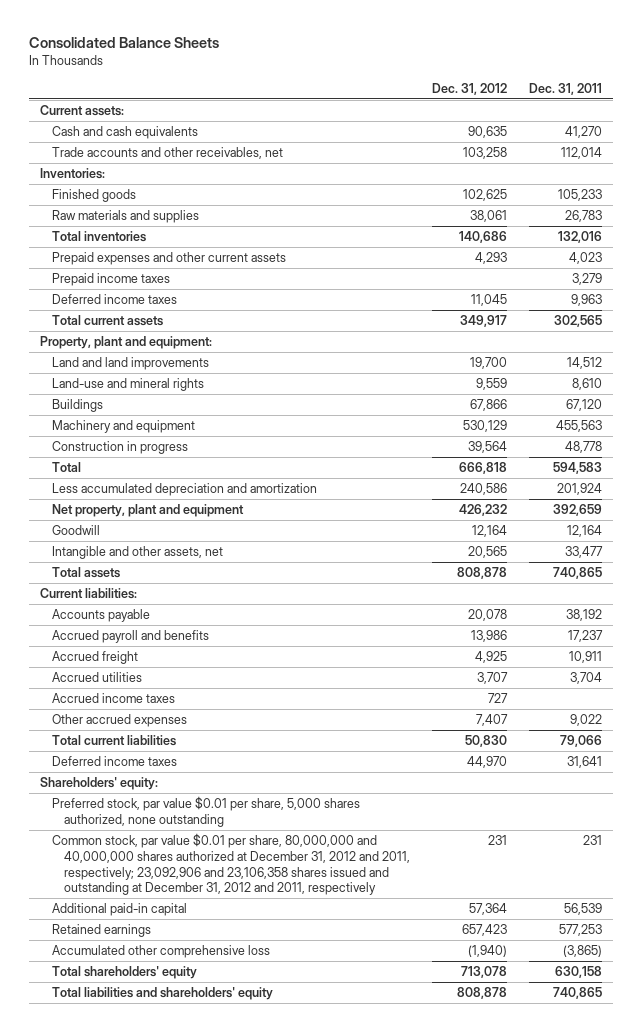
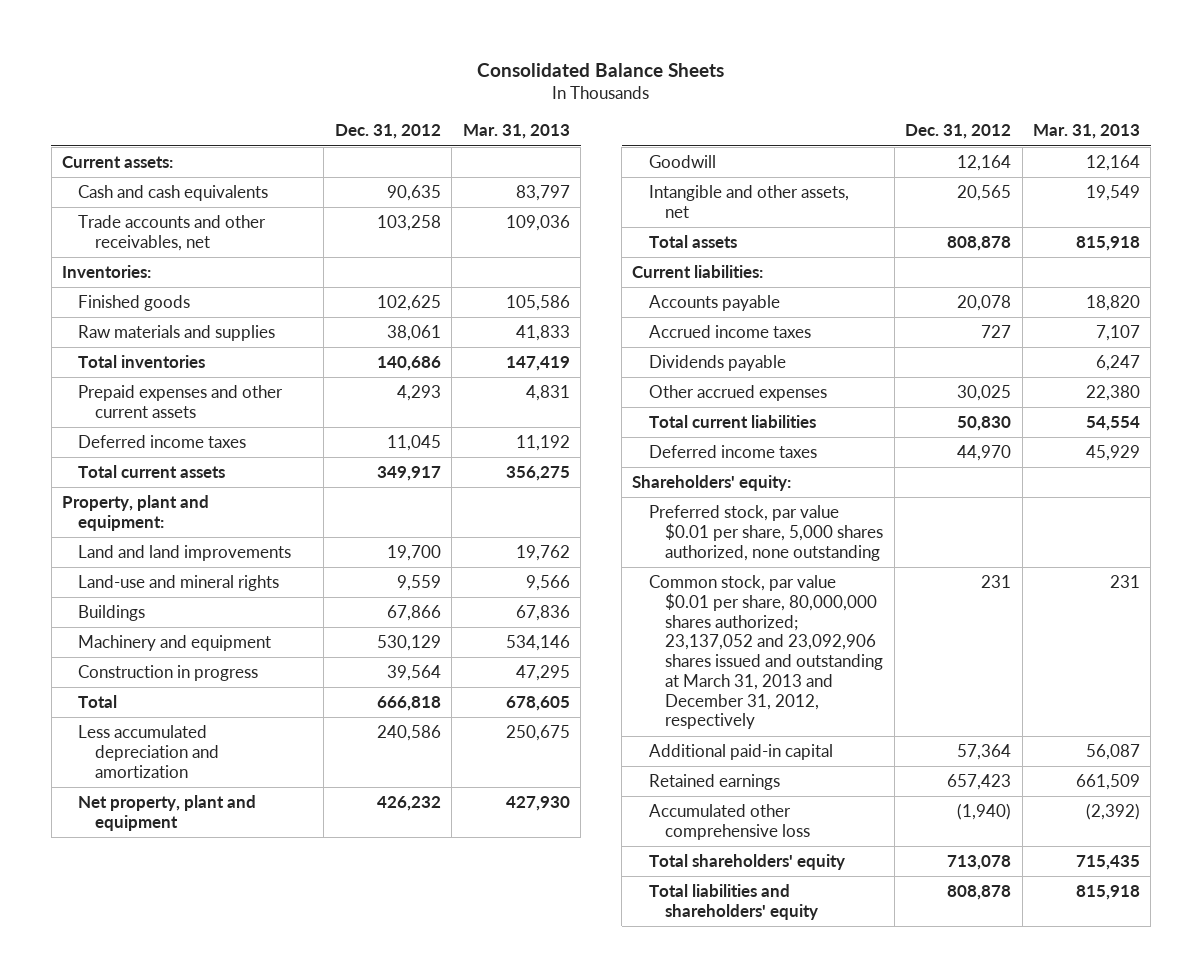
[528,82,602,95] Dec. 31, 2011 -> none
none -> [462,124,570,140] Mar. 31, 2013
[51,273,170,287] Prepaid income taxes -> none
[51,630,209,644] Accrued payroll and benefits -> none
[51,651,138,665] Accrued freight -> none
[51,672,142,683] Accrued utilities -> none
none -> [648,355,786,372] Dividends payable
[475,714,508,727] 7,407 -> [957,385,1012,402] 30,025
[51,833,411,896] Common stock, par value $0.01 per share, 80,000,000 and 40,000,000 shares authorized at December 31, 2012 and 2011, respectively; 23,092,906 and 23,106,358 shares issued and outstanding at December 31, 2012 and 2011, respectively -> [648,575,884,730] Common stock, par value $0.01 per share, 80,000,000 shares authorized; 23,137,052 and 23,092,906 shares issued and outstanding at March 31, 2013 and December 31, 2012, respectively

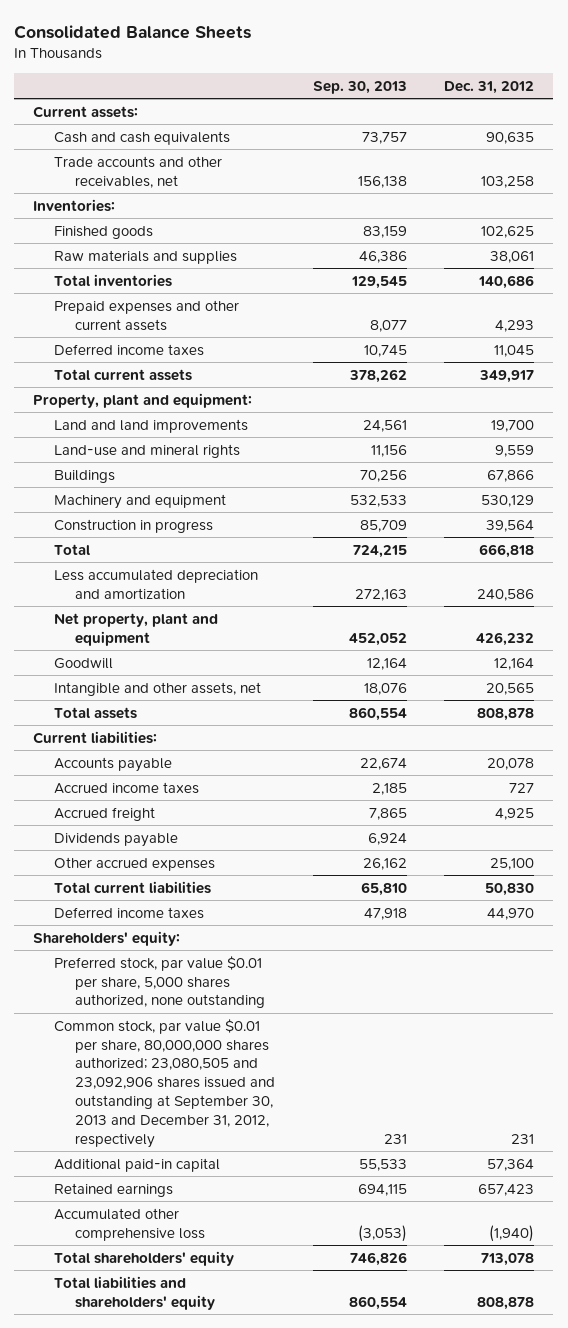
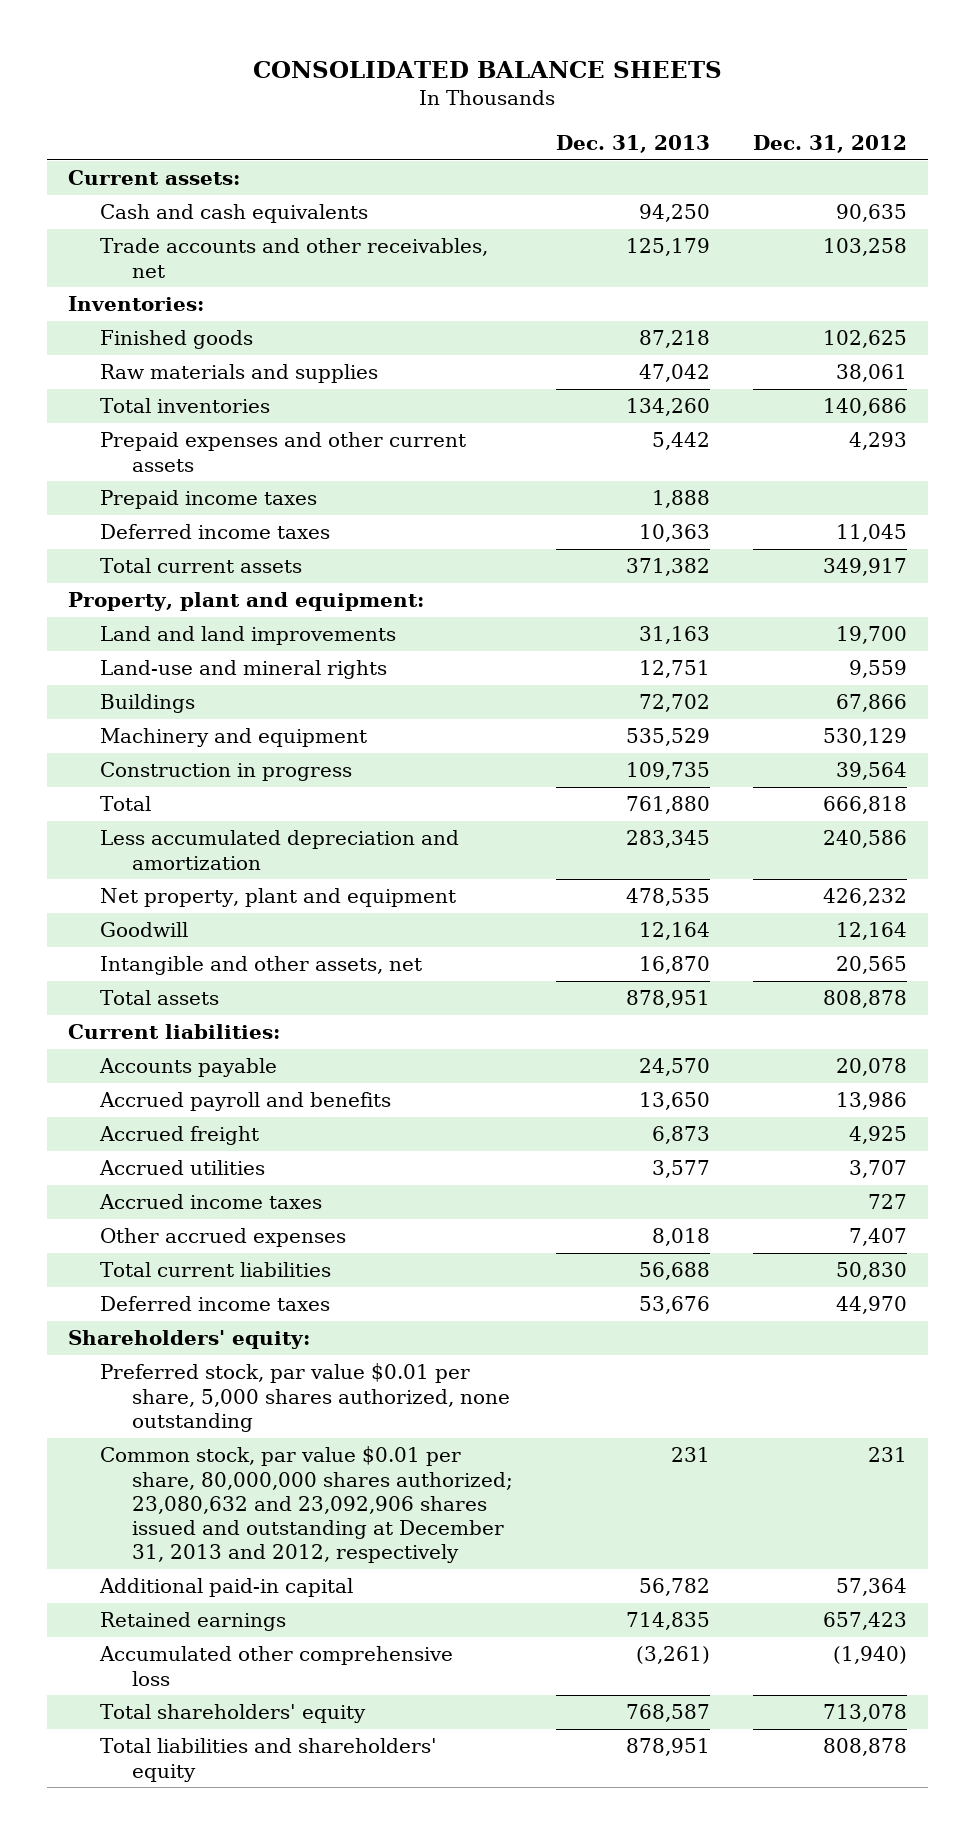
[14,24,252,39] Consolidated Balance Sheets -> [253,61,723,79] CONSOLIDATED BALANCE SHEETS
[312,80,407,94] Sep. 30, 2013 -> none
none -> [555,134,710,153] Dec. 31, 2013
none -> [100,490,318,510] Prepaid income taxes
none -> [99,1092,392,1112] Accrued payroll and benefits
[54,832,179,847] Dividends payable -> none
none -> [99,1160,266,1176] Accrued utilities
[54,781,200,794] Accrued income taxes -> [99,1194,323,1210] Accrued income taxes
[490,857,535,870] 25,100 -> [848,1228,907,1247] 7,407
[54,1018,276,1148] Common stock, par value $0.01 per share, 80,000,000 shares authorized; 23,080,505 and 23,092,906 shares issued and outstanding at September 30, 2013 and December 31, 2012, respectively -> [100,1446,514,1564] Common stock, par value $0.01 per share, 80,000,000 shares authorized; 23,080,632 and 23,092,906 shares issued and outstanding at December 31, 2013 and 2012, respectively

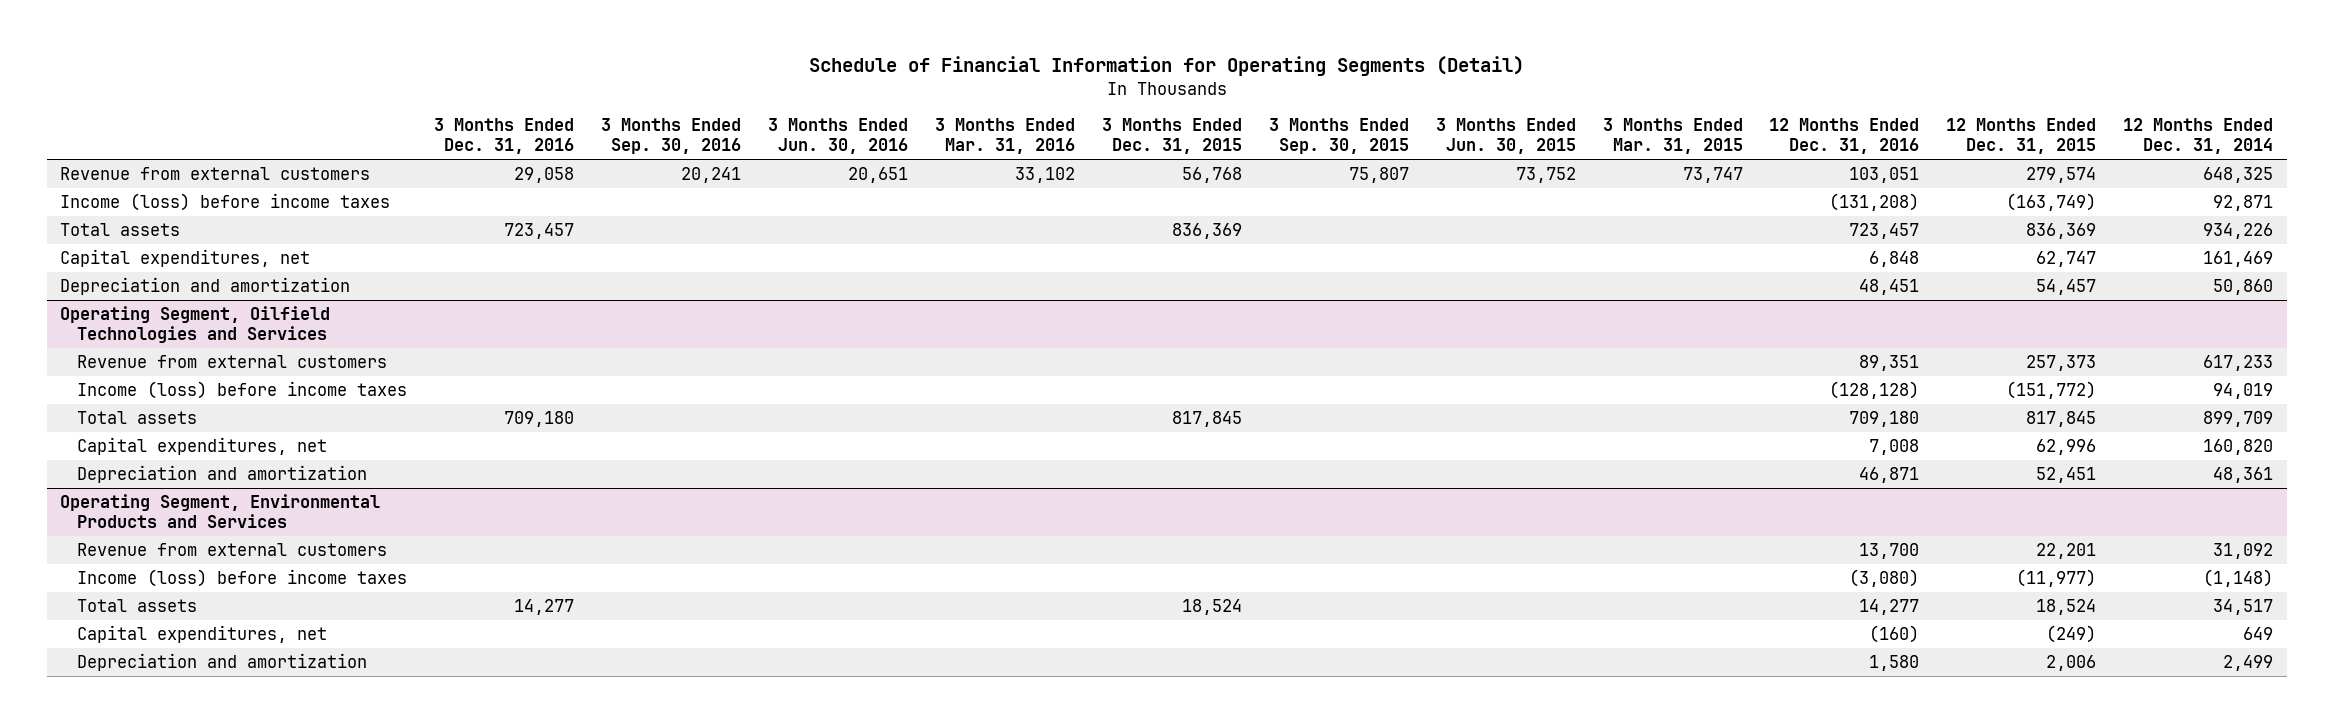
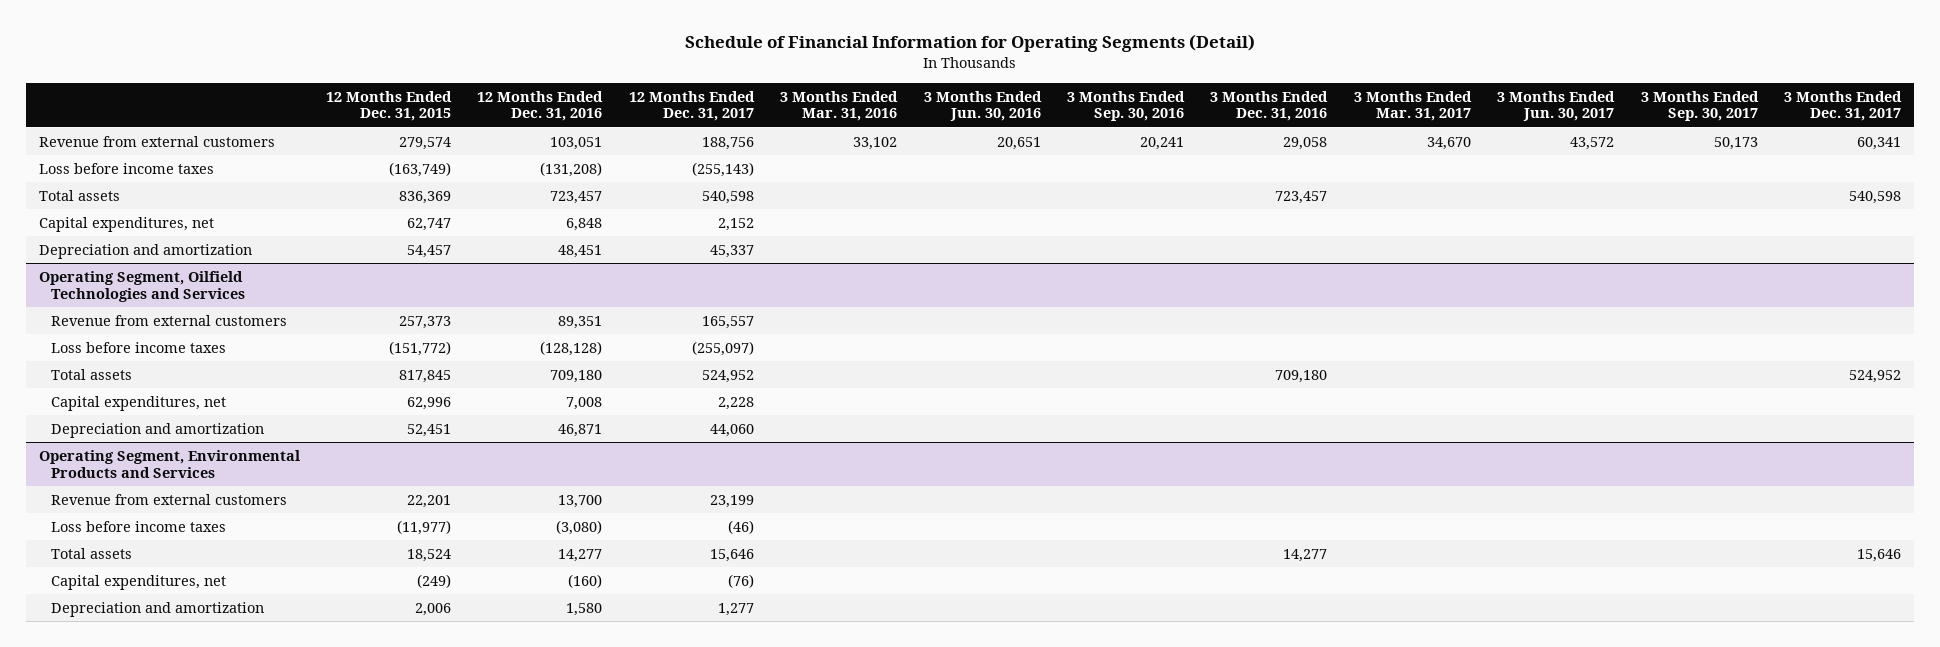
[1101,118,1242,155] 3 Months Ended Dec. 31, 2015 -> none
[1268,118,1409,155] 3 Months Ended Sep. 30, 2015 -> none
[1435,118,1576,155] 3 Months Ended Jun. 30, 2015 -> none
[1602,118,1743,155] 3 Months Ended Mar. 31, 2015 -> none
[2123,118,2274,155] 12 Months Ended Dec. 31, 2014 -> none
none -> [628,90,755,122] 12 Months Ended Dec. 31, 2017
none -> [1353,90,1472,122] 3 Months Ended Mar. 31, 2017
none -> [1497,90,1616,122] 3 Months Ended Jun. 30, 2017
none -> [1640,90,1759,122] 3 Months Ended Sep. 30, 2017
none -> [1783,90,1902,122] 3 Months Ended Dec. 31, 2017
[60,193,391,212] Income (loss) before income taxes -> [38,162,214,174] Loss before income taxes
[77,381,408,400] Income (loss) before income taxes -> [51,341,227,353] Loss before income taxes
[77,569,408,588] Income (loss) before income taxes -> [51,520,227,532] Loss before income taxes

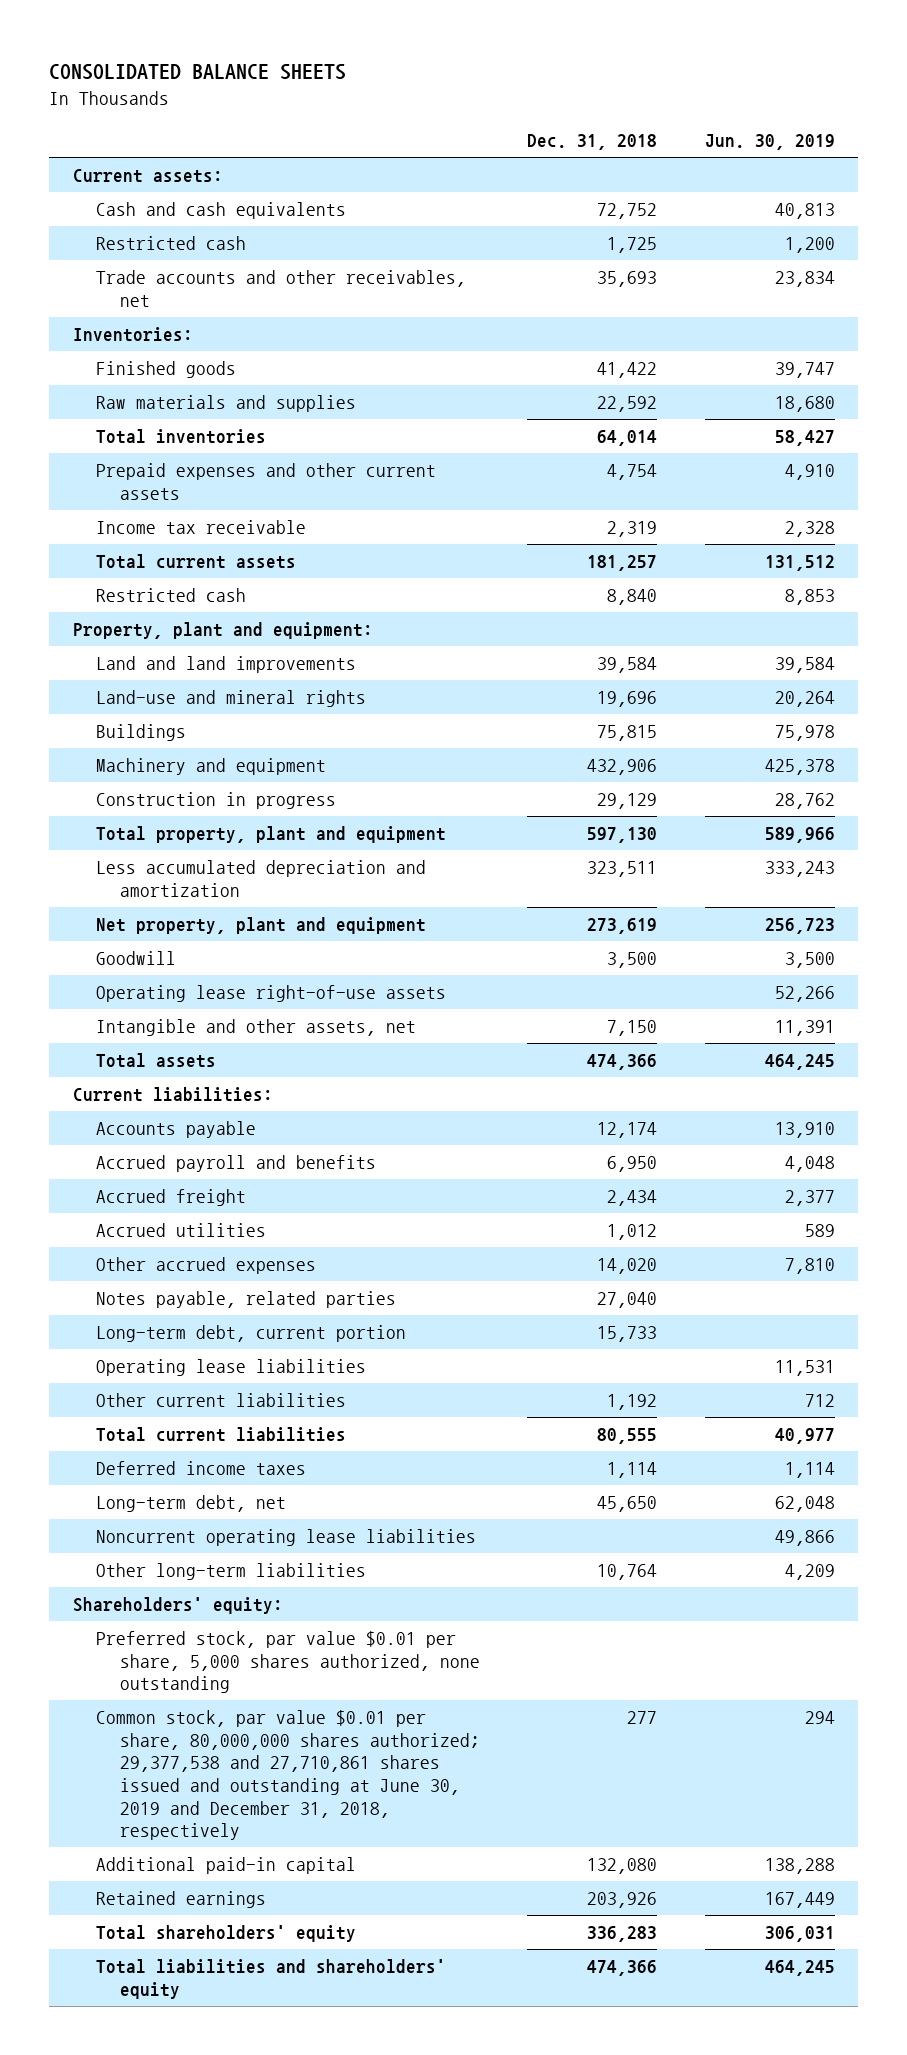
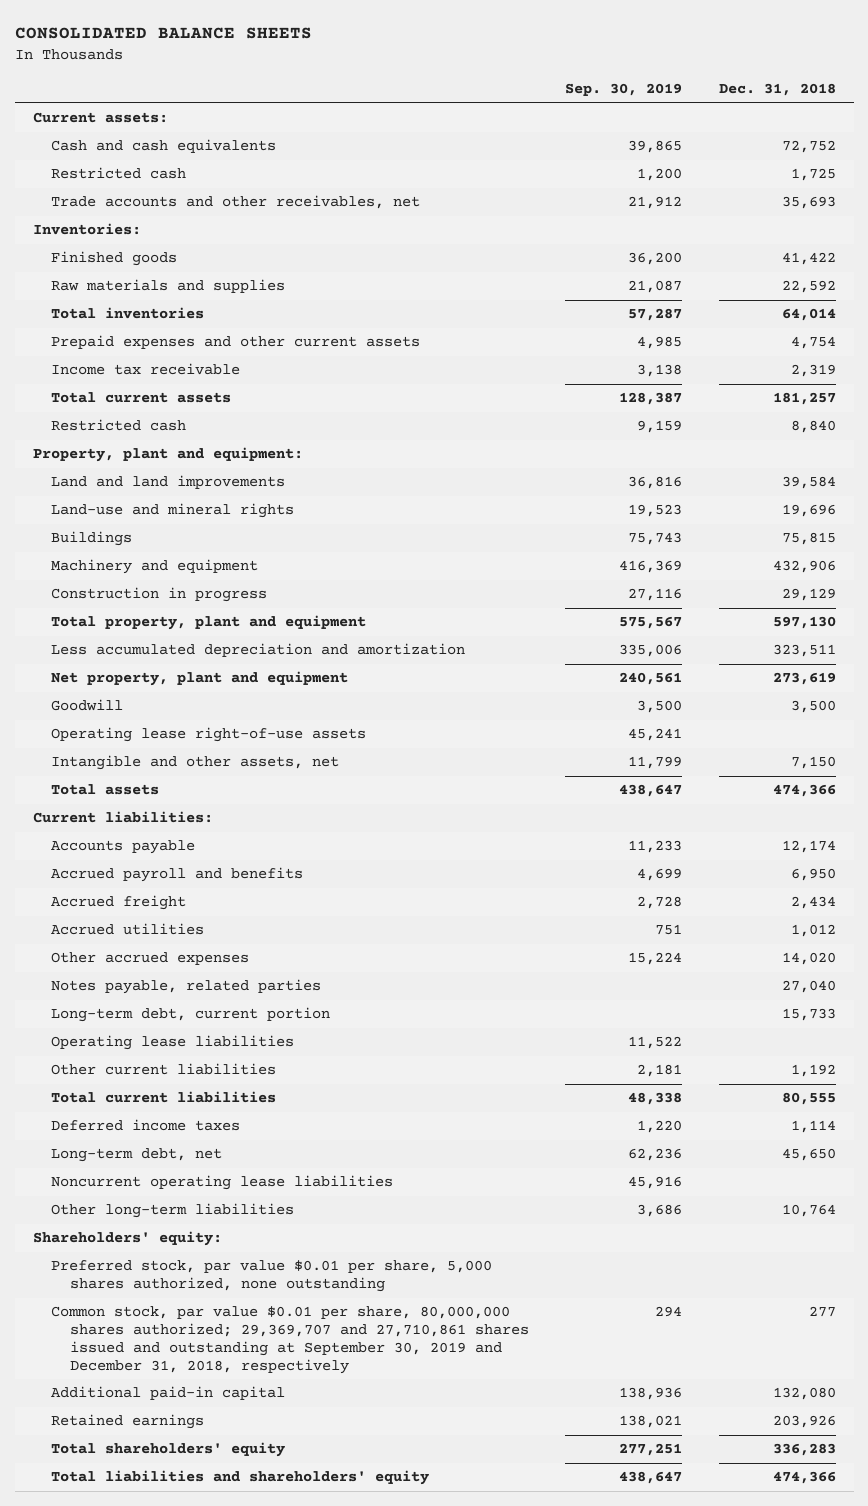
[704,134,835,151] Jun. 30, 2019 -> none
none -> [565,82,683,96] Sep. 30, 2019
[96,1710,480,1841] Common stock, par value $0.01 per share, 80,000,000 shares authorized; 29,377,538 and 27,710,861 shares issued and outstanding at June 30, 2019 and December 31, 2018, respectively -> [51,1306,529,1374] Common stock, par value $0.01 per share, 80,000,000 shares authorized; 29,369,707 and 27,710,861 shares issued and outstanding at September 30, 2019 and December 31, 2018, respectively

